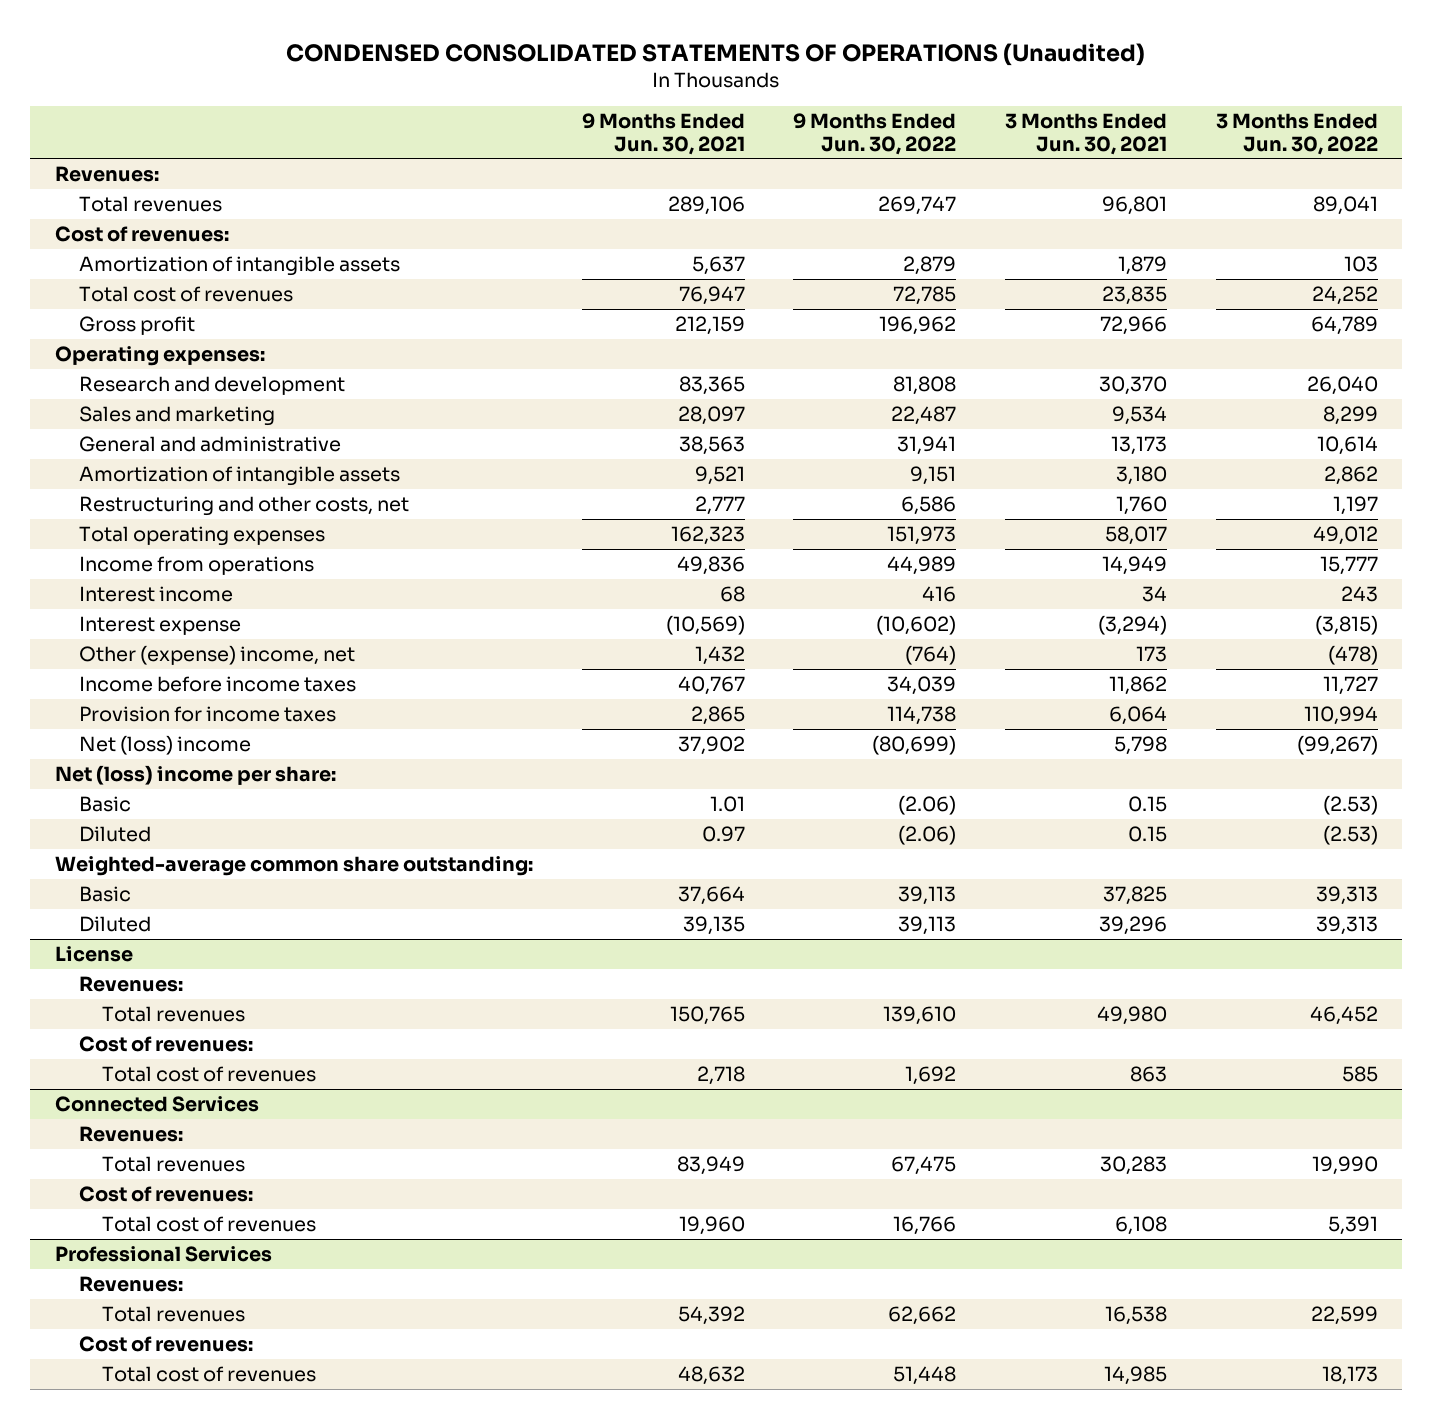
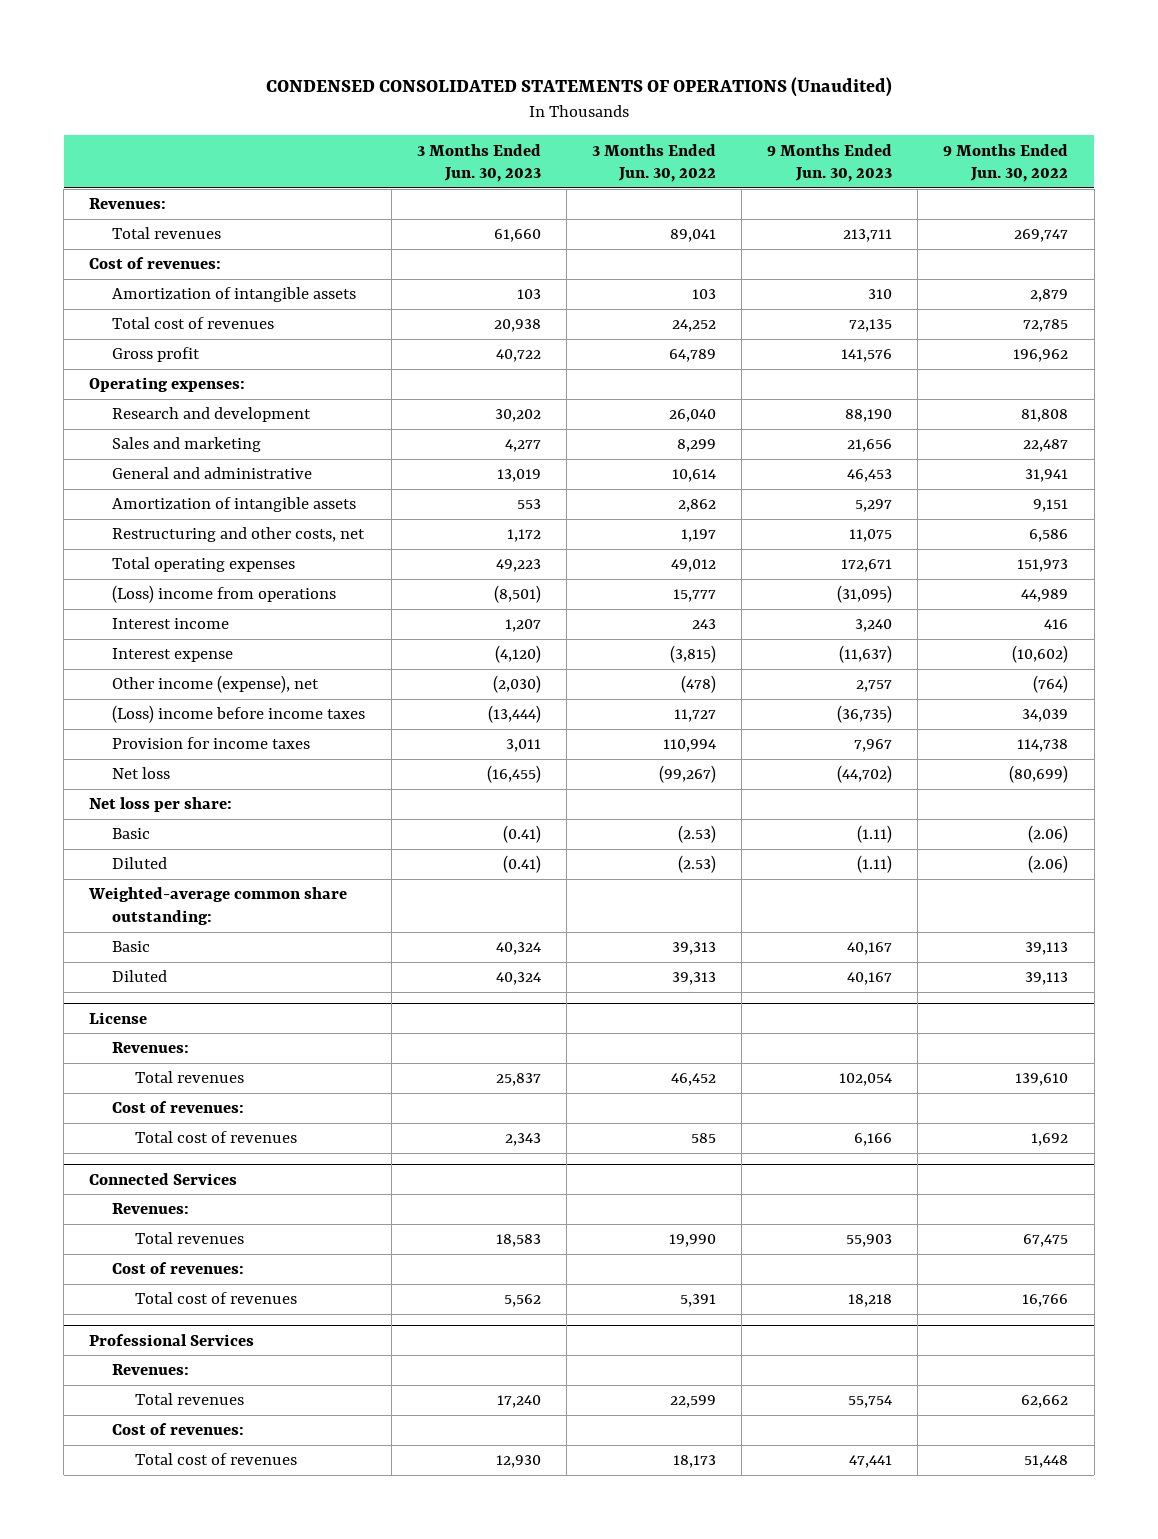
[581,113,745,155] 9 Months Ended Jun. 30, 2021 -> none
[1004,113,1167,155] 3 Months Ended Jun. 30, 2021 -> none
none -> [416,143,541,183] 3 Months Ended Jun. 30, 2023
none -> [767,143,893,183] 9 Months Ended Jun. 30, 2023
[78,555,314,575] Income from operations -> [112,585,337,604] (Loss) income from operations
[78,644,355,665] Other (expense) income, net -> [112,675,320,694] Other income (expense), net
[78,675,356,692] Income before income taxes -> [112,705,366,724] (Loss) income before income taxes
[78,734,251,755] Net (loss) income -> [112,767,171,780] Net loss
[54,764,336,785] Net (loss) income per share: -> [89,797,233,813] Net loss per share:

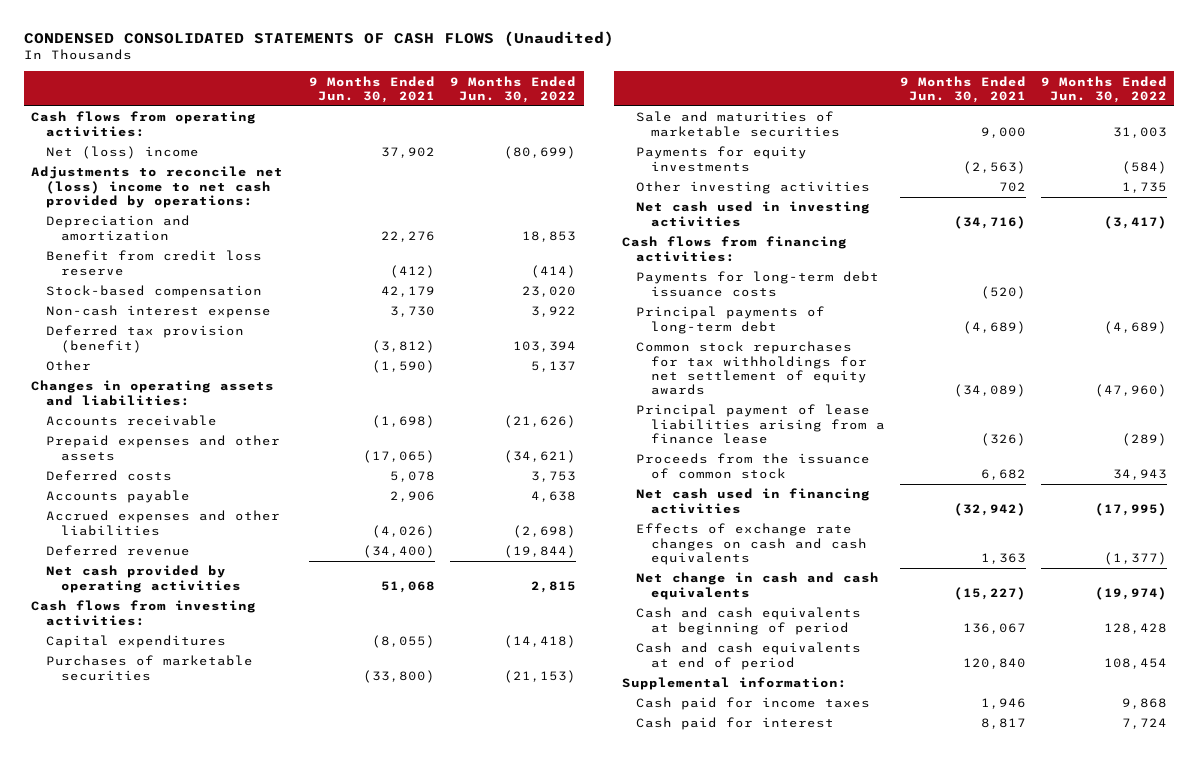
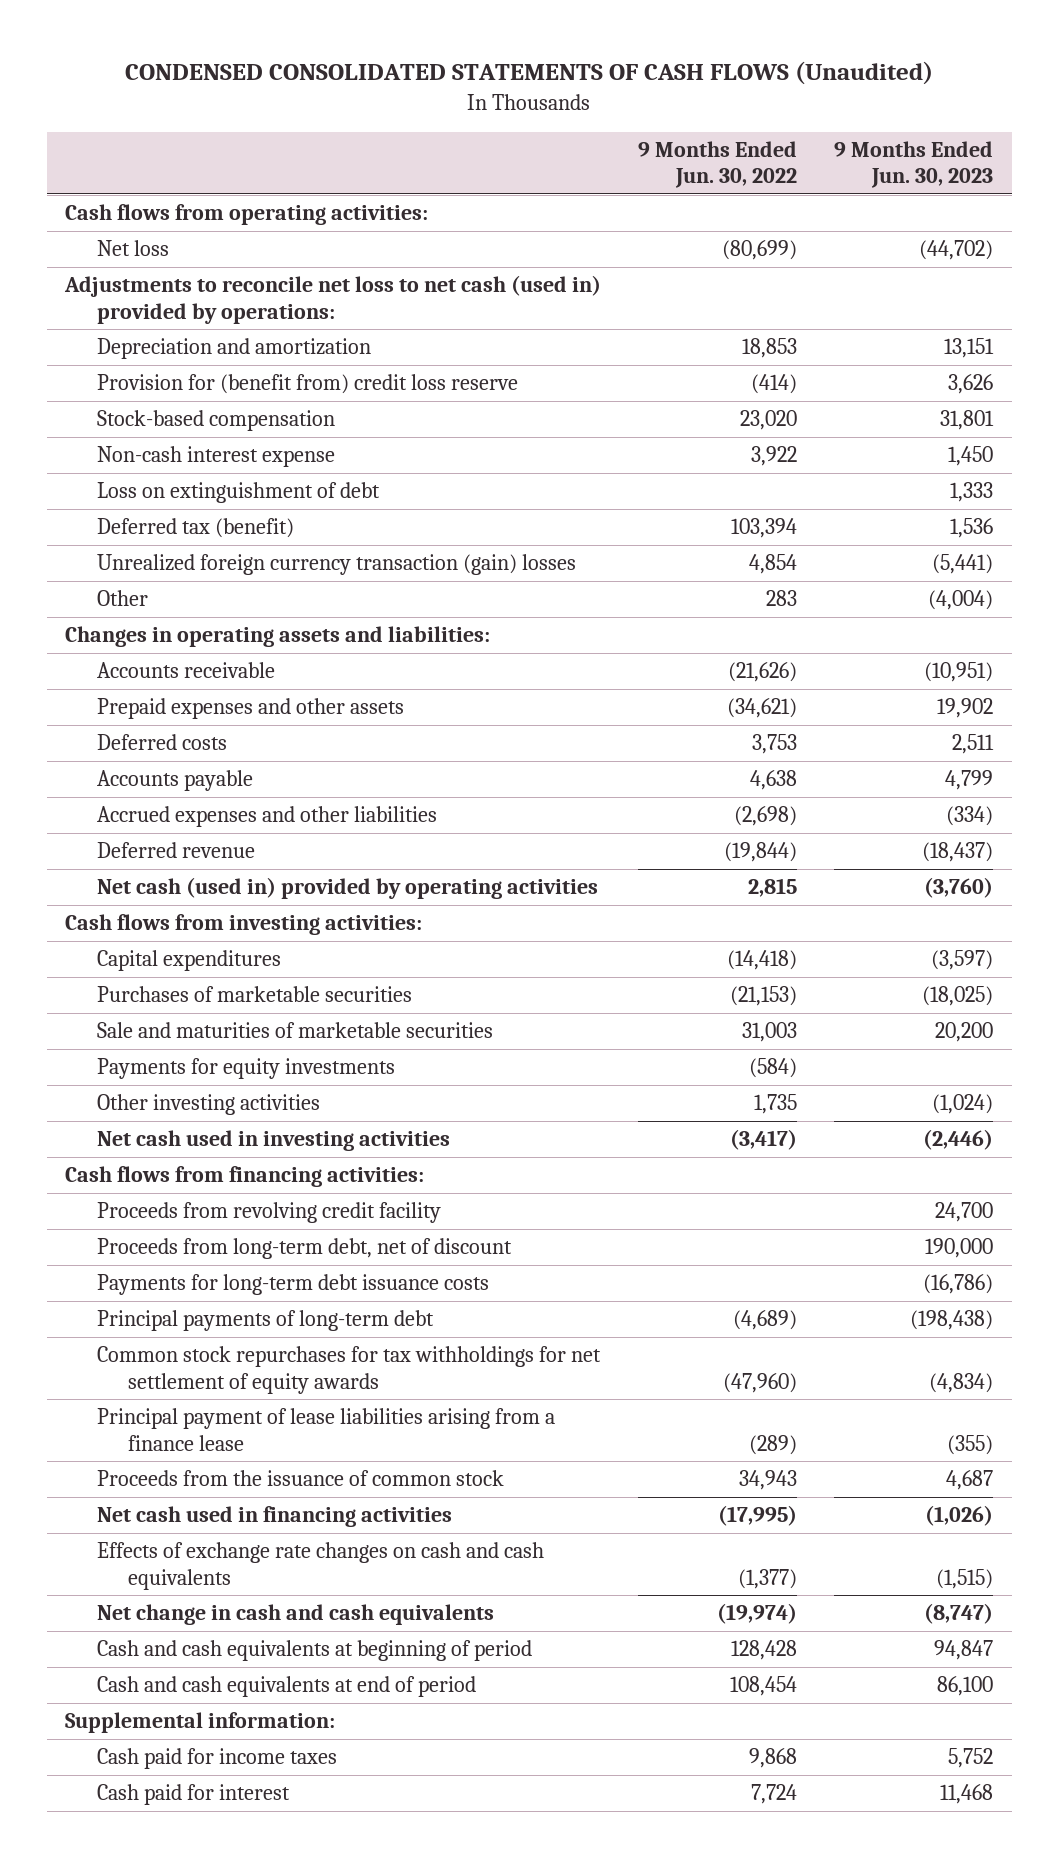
[309,75,436,103] 9 Months Ended Jun. 30, 2021 -> none
none -> [834,140,994,189] 9 Months Ended Jun. 30, 2023
[45,146,199,160] Net (loss) income -> [96,240,169,257] Net loss
[31,166,284,208] Adjustments to reconcile net (loss) income to net cash provided by operations: -> [64,275,602,324] Adjustments to reconcile net loss to net cash (used in) provided by operations:
[45,250,262,276] Benefit from credit loss reserve -> [96,374,518,395] Provision for (benefit from) credit loss reserve
none -> [96,482,380,504] Loss on extinguishment of debt
[45,325,244,353] Deferred tax provision (benefit) -> [96,518,294,539] Deferred tax (benefit)
none -> [96,554,576,576] Unrealized foreign currency transaction (gain) losses
[531,361,577,373] 5,137 -> [766,590,798,607] 283
[45,565,241,593] Net cash provided by operating activities -> [96,877,598,900] Net cash (used in) provided by operating activities
none -> [96,1202,441,1224] Proceeds from revolving credit facility
none -> [96,1238,512,1260] Proceeds from long-term debt, net of discount

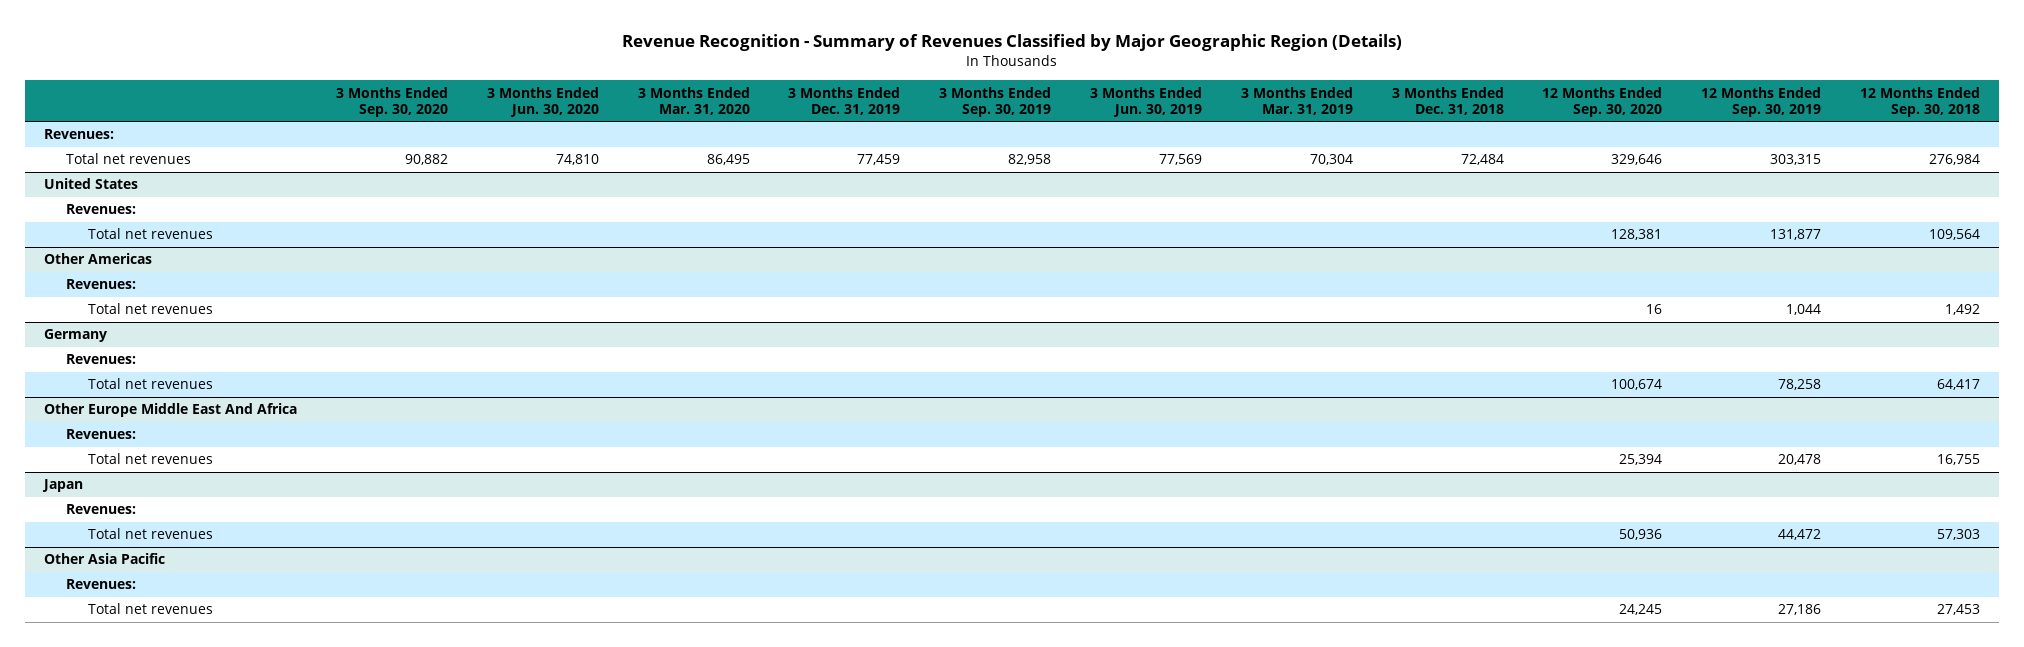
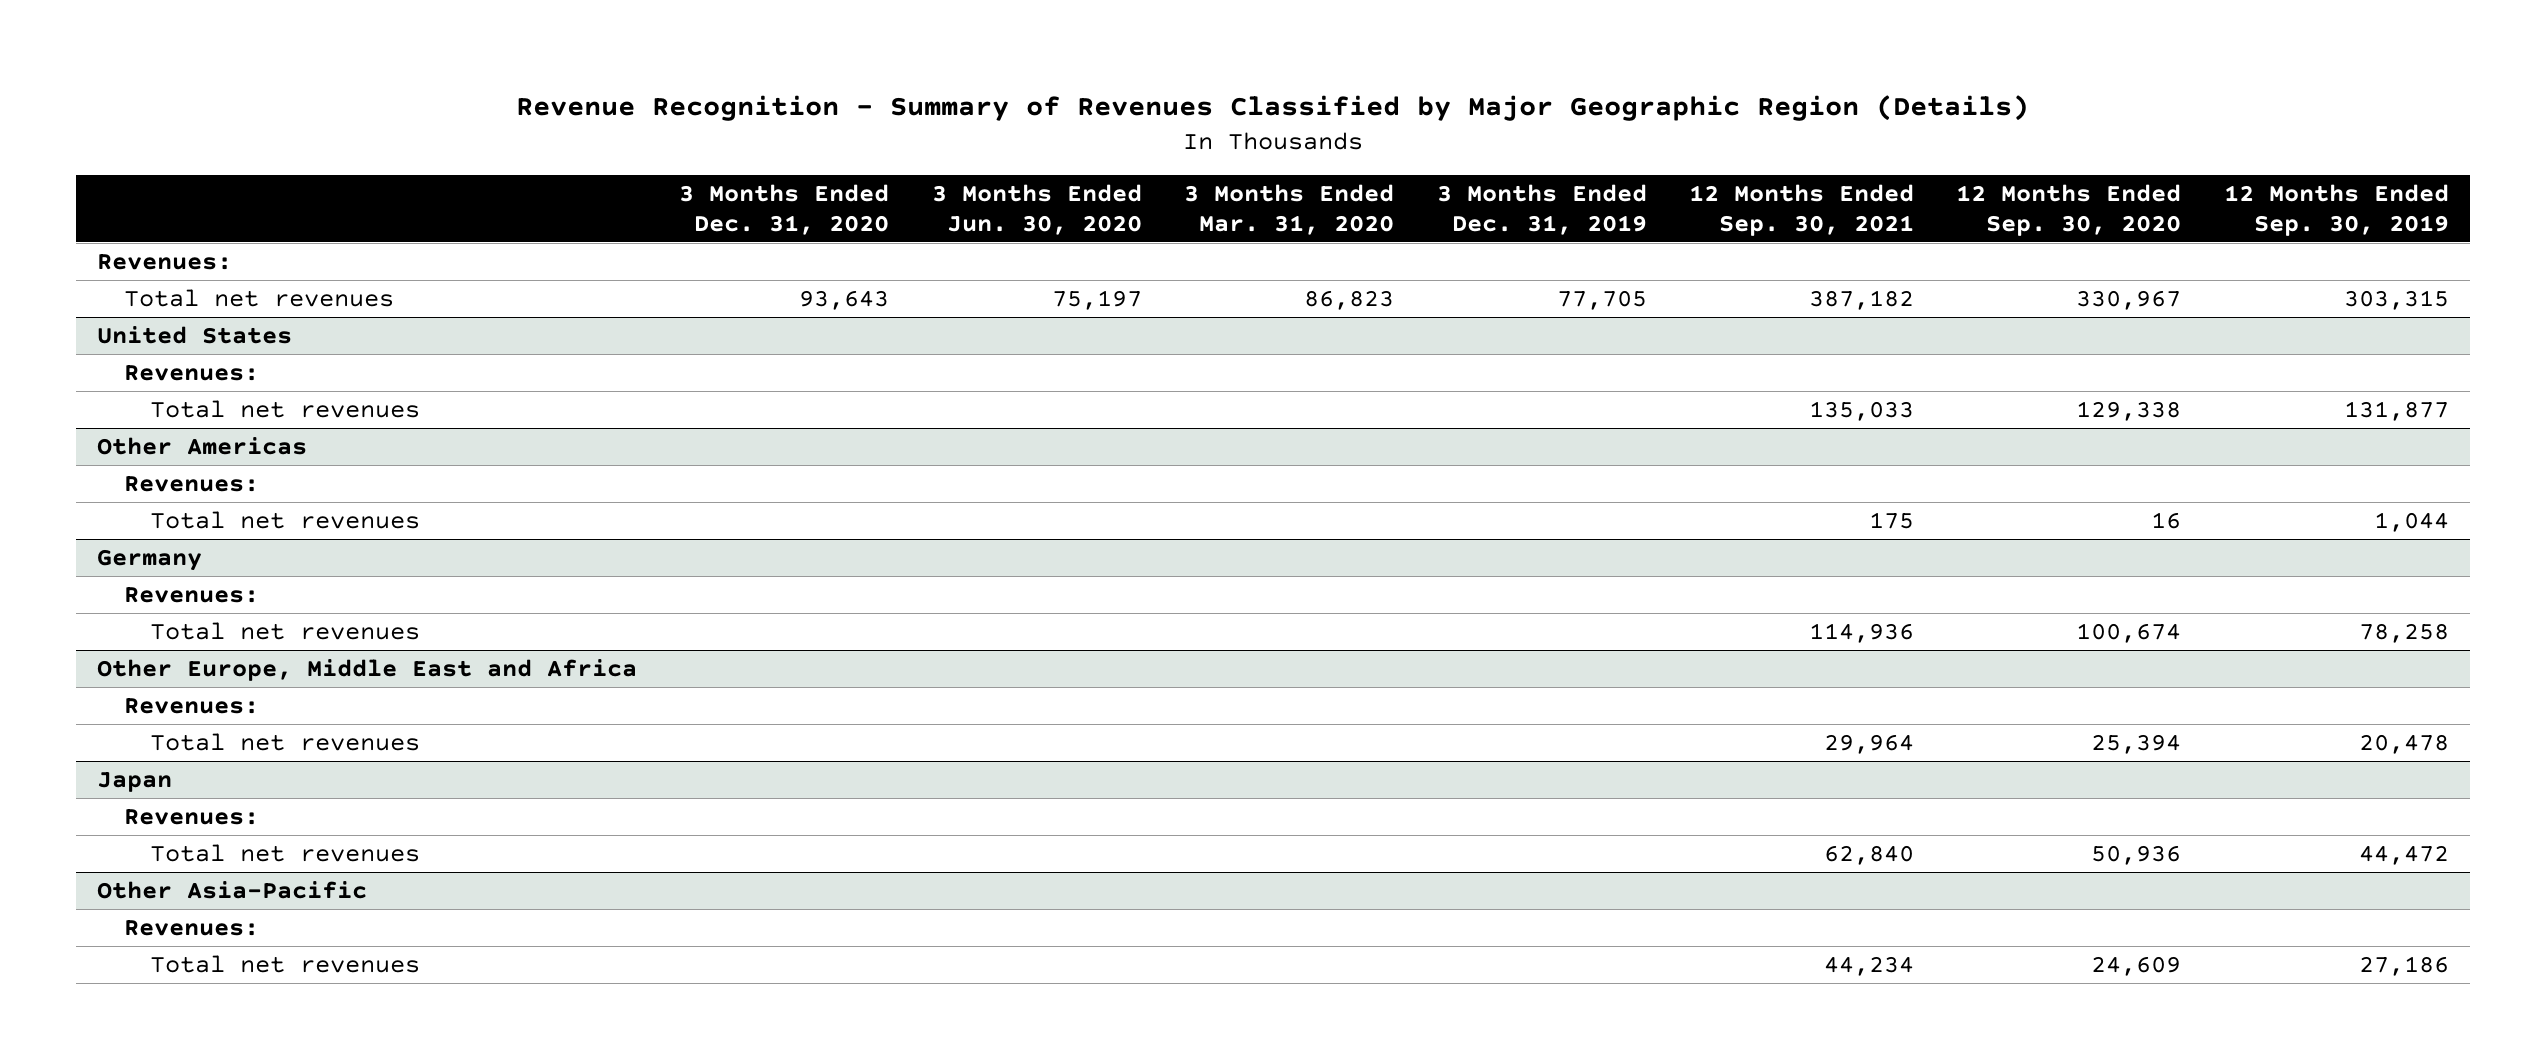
[336,86,449,118] 3 Months Ended Sep. 30, 2020 -> none
[939,86,1052,118] 3 Months Ended Sep. 30, 2019 -> none
[1090,86,1203,118] 3 Months Ended Jun. 30, 2019 -> none
[1240,86,1353,116] 3 Months Ended Mar. 31, 2019 -> none
[1391,86,1504,116] 3 Months Ended Dec. 31, 2018 -> none
[1859,86,1980,118] 12 Months Ended Sep. 30, 2018 -> none
none -> [679,183,890,235] 3 Months Ended Dec. 31, 2020
none -> [1688,183,1914,236] 12 Months Ended Sep. 30, 2021
[555,154,599,166] 74,810 -> [1051,289,1142,310] 75,197
[706,154,750,166] 86,495 -> [1304,289,1395,310] 86,823
[857,154,901,166] 77,459 -> [1556,289,1647,310] 77,705
[1611,154,1663,166] 329,646 -> [2076,289,2182,310] 330,967
[1611,229,1663,241] 128,381 -> [2076,400,2182,421] 129,338
[44,403,298,418] Other Europe Middle East And Africa -> [96,658,637,681] Other Europe, Middle East and Africa
[44,553,166,565] Other Asia Pacific -> [96,880,367,899] Other Asia-Pacific
[1619,604,1663,616] 24,245 -> [2091,955,2182,976] 24,609

